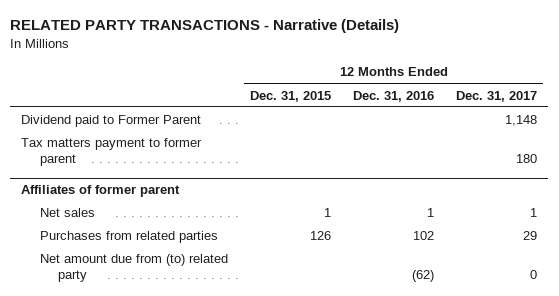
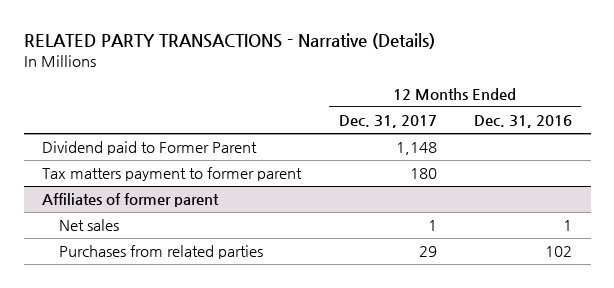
[249,90,331,102] Dec. 31, 2015 -> none
[39,253,228,283] Net amount due from (to) related party -> none

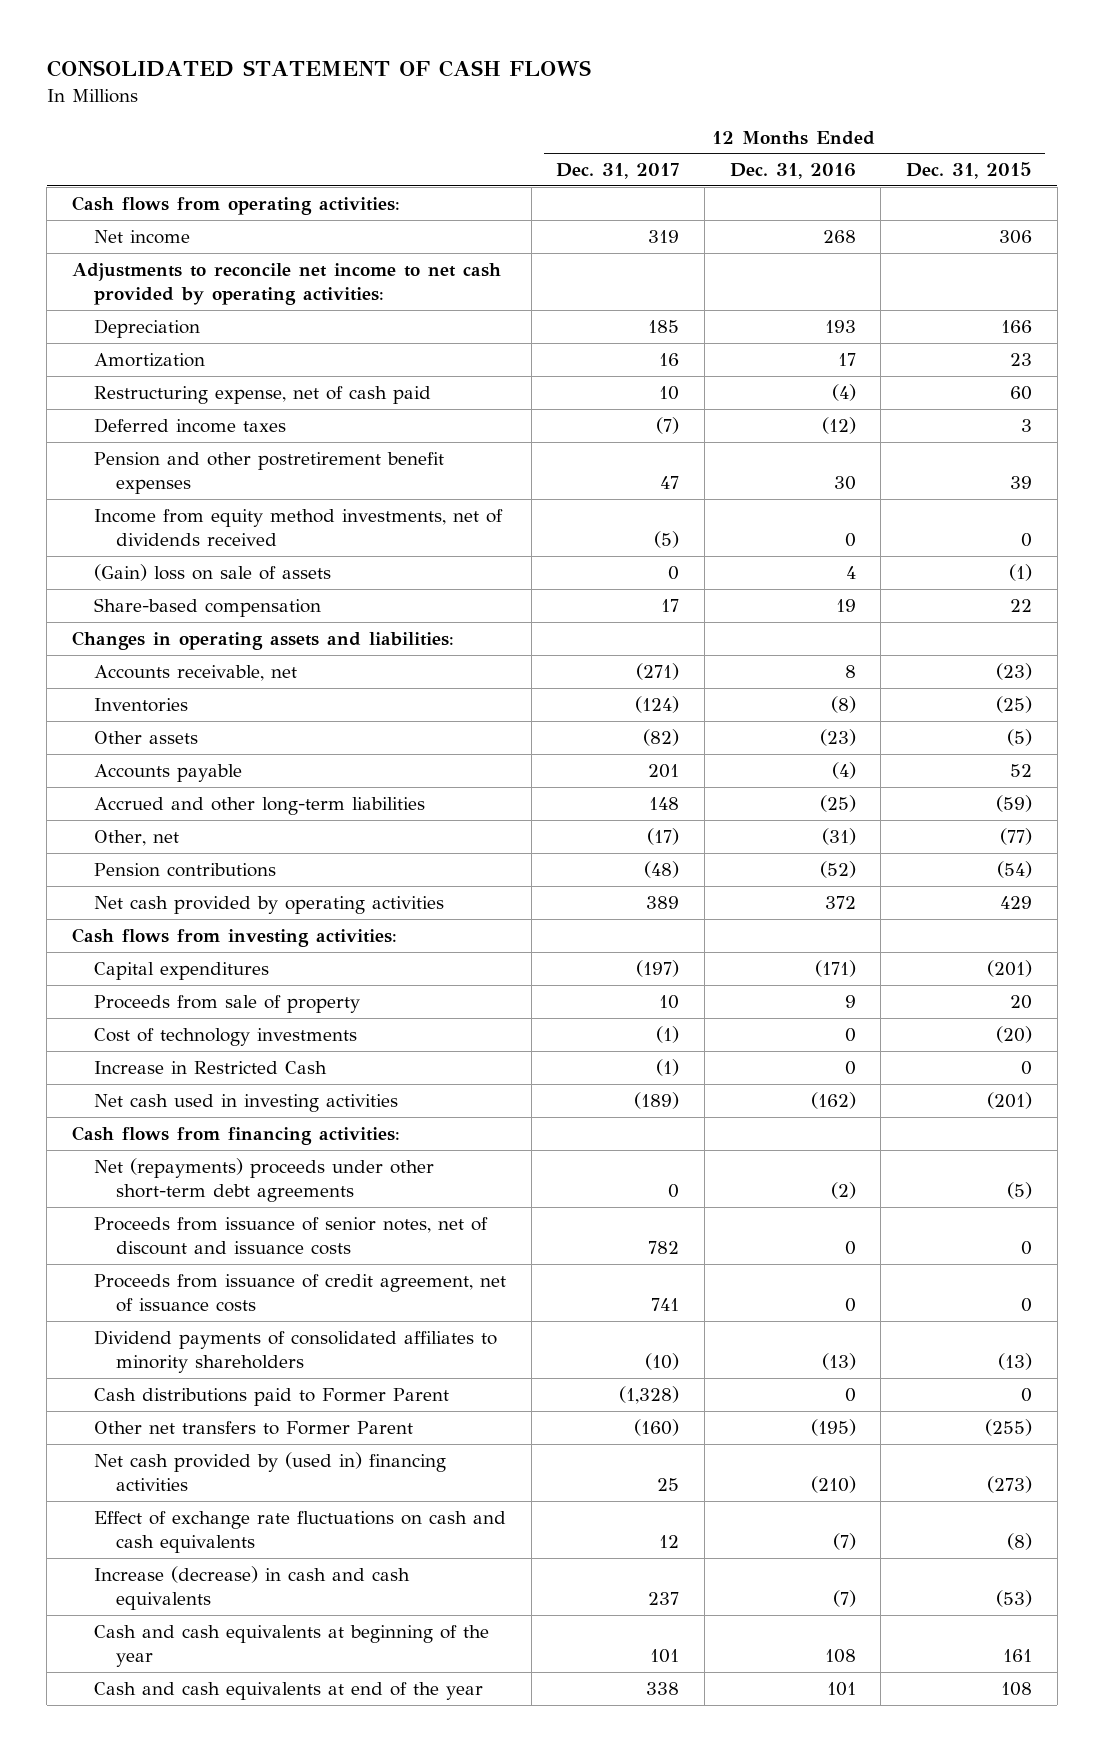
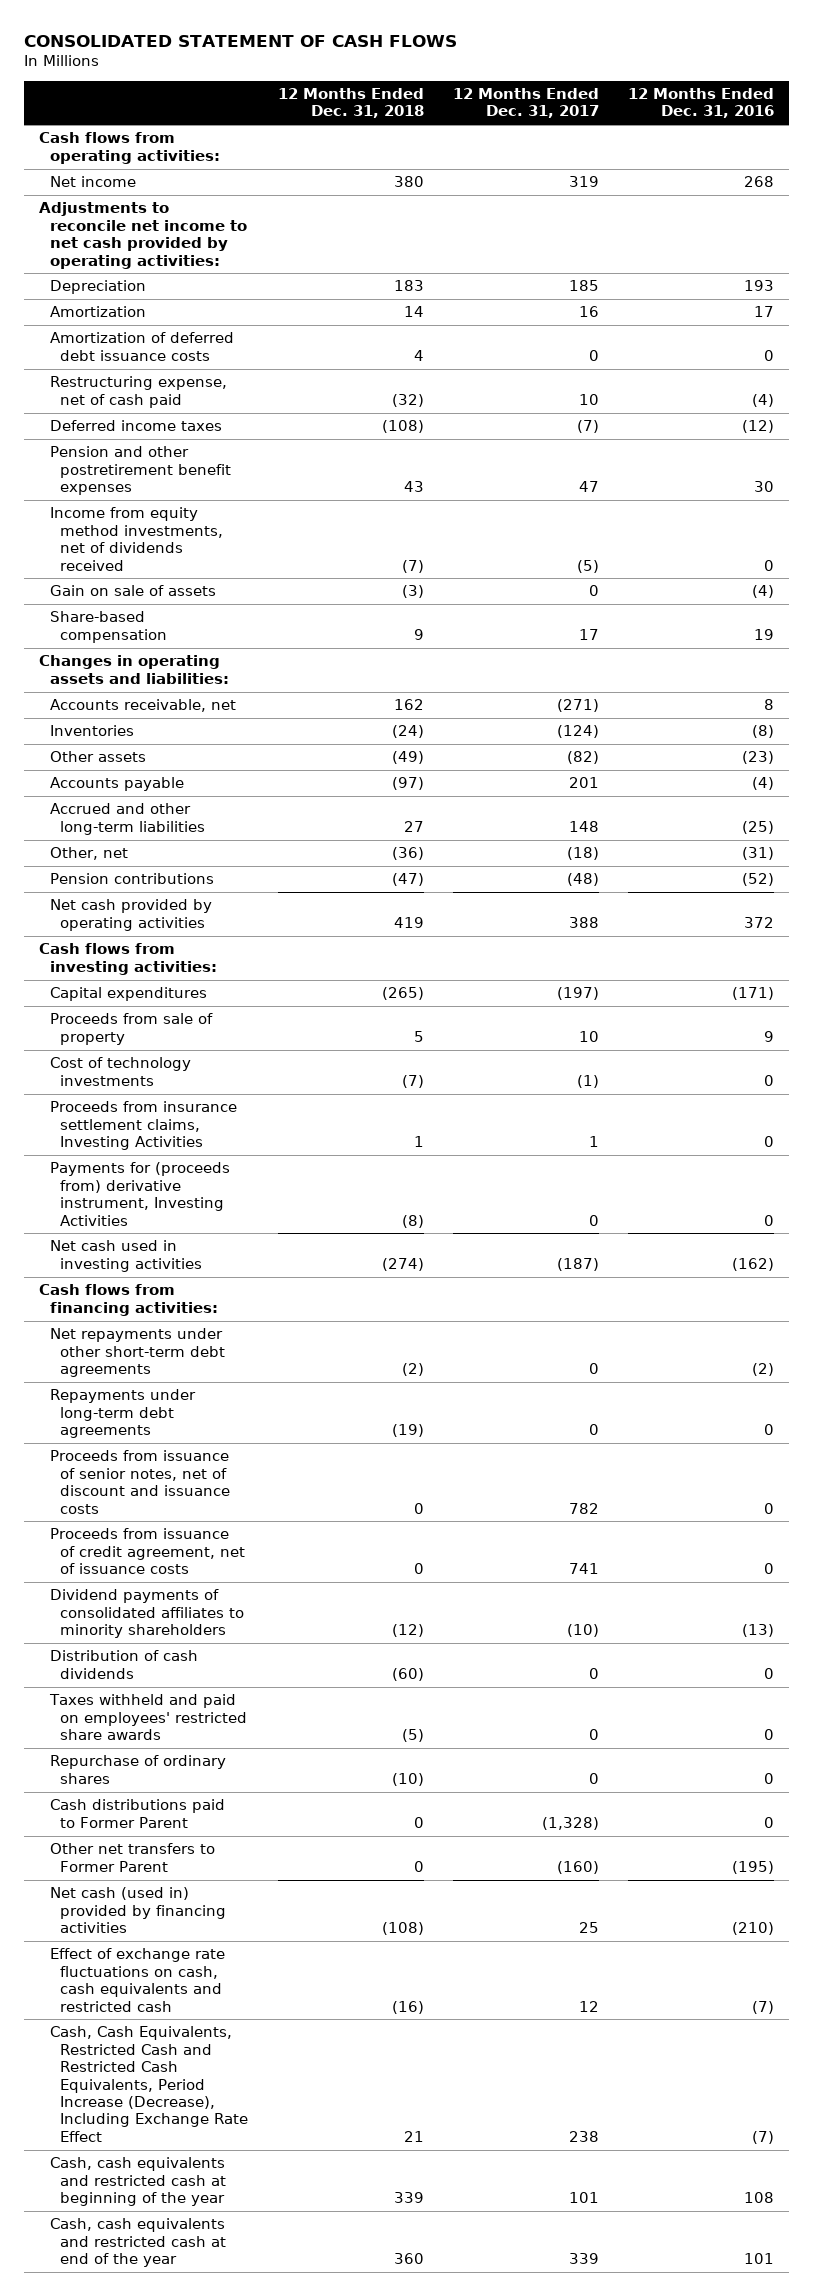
[906,162,1033,180] Dec. 31, 2015 -> none
none -> [277,87,424,119] 12 Months Ended Dec. 31, 2018
none -> [49,332,234,361] Amortization of deferred debt issuance costs
[93,563,331,581] (Gain) loss on sale of assets -> [49,585,216,597] Gain on sale of assets
[845,565,856,579] 4 -> [752,585,775,599] (4)
[647,827,680,845] (17) -> [567,847,600,861] (18)
[646,895,680,909] 389 -> [569,916,600,928] 388
[93,1060,327,1074] Increase in Restricted Cash -> none
none -> [49,1101,237,1151] Proceeds from insurance settlement claims, Investing Activities
none -> [49,1162,230,1226] Payments for (proceeds from) derivative instrument, Investing Activities
[634,1091,680,1109] (189) -> [557,1257,600,1271] (187)
[93,1157,434,1203] Net (repayments) proceeds under other short-term debt agreements -> [49,1328,226,1378] Net repayments under other short-term debt agreements
none -> [49,1389,196,1439] Repayments under long-term debt agreements
none -> [49,1650,198,1679] Distribution of cash dividends
none -> [48,1694,248,1741] Taxes withheld and paid on employees' restricted share awards
none -> [49,1755,226,1784] Repurchase of ordinary shares
[93,1565,410,1611] Increase (decrease) in cash and cash equivalents -> none
[93,1451,446,1492] Net cash provided by (used in) financing activities -> [49,1887,227,1934] Net cash (used in) provided by financing activities
[93,1510,506,1554] Effect of exchange rate fluctuations on cash and cash equivalents -> [49,1948,225,2012] Effect of exchange rate fluctuations on cash, cash equivalents and restricted cash
none -> [49,2026,249,2142] Cash, Cash Equivalents, Restricted Cash and Restricted Cash Equivalents, Period Increase (Decrease), Including Exchange Rate Effect
[93,1624,489,1668] Cash and cash equivalents at beginning of the year -> [49,2157,227,2207] Cash, cash equivalents and restricted cash at beginning of the year
[93,1681,483,1700] Cash and cash equivalents at end of the year -> [49,2218,227,2268] Cash, cash equivalents and restricted cash at end of the year
[646,1681,680,1695] 338 -> [569,2253,600,2265] 339

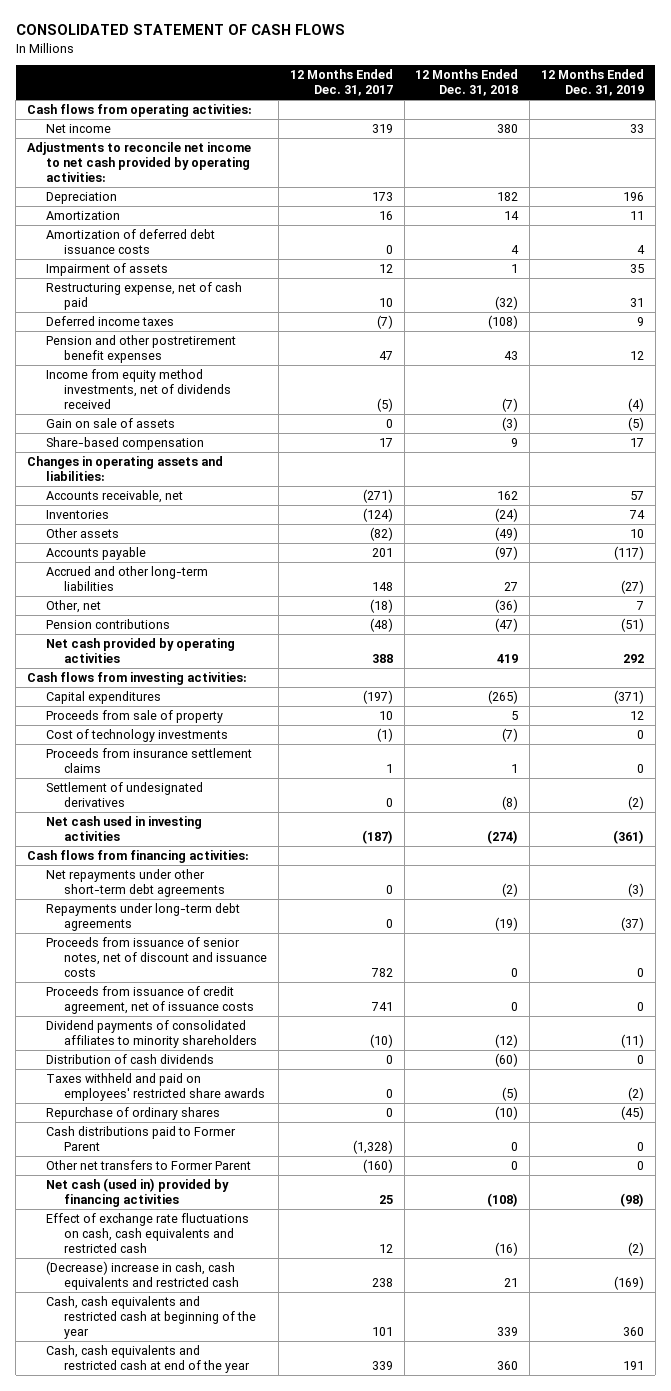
[628,87,775,119] 12 Months Ended Dec. 31, 2016 -> none
none -> [540,69,644,97] 12 Months Ended Dec. 31, 2019
[393,280,424,292] 183 -> [497,192,519,202] 182
[569,280,600,292] 185 -> [371,192,393,202] 173
none -> [45,263,168,277] Impairment of assets
[49,1101,237,1151] Proceeds from insurance settlement claims, Investing Activities -> [45,748,252,774] Proceeds from insurance settlement claims
[49,1162,230,1226] Payments for (proceeds from) derivative instrument, Investing Activities -> [45,782,203,808] Settlement of undesignated derivatives
[49,2026,249,2142] Cash, Cash Equivalents, Restricted Cash and Restricted Cash Equivalents, Period Increase (Decrease), Including Exchange Rate Effect -> [45,1261,240,1291] (Decrease) increase in cash, cash equivalents and restricted cash

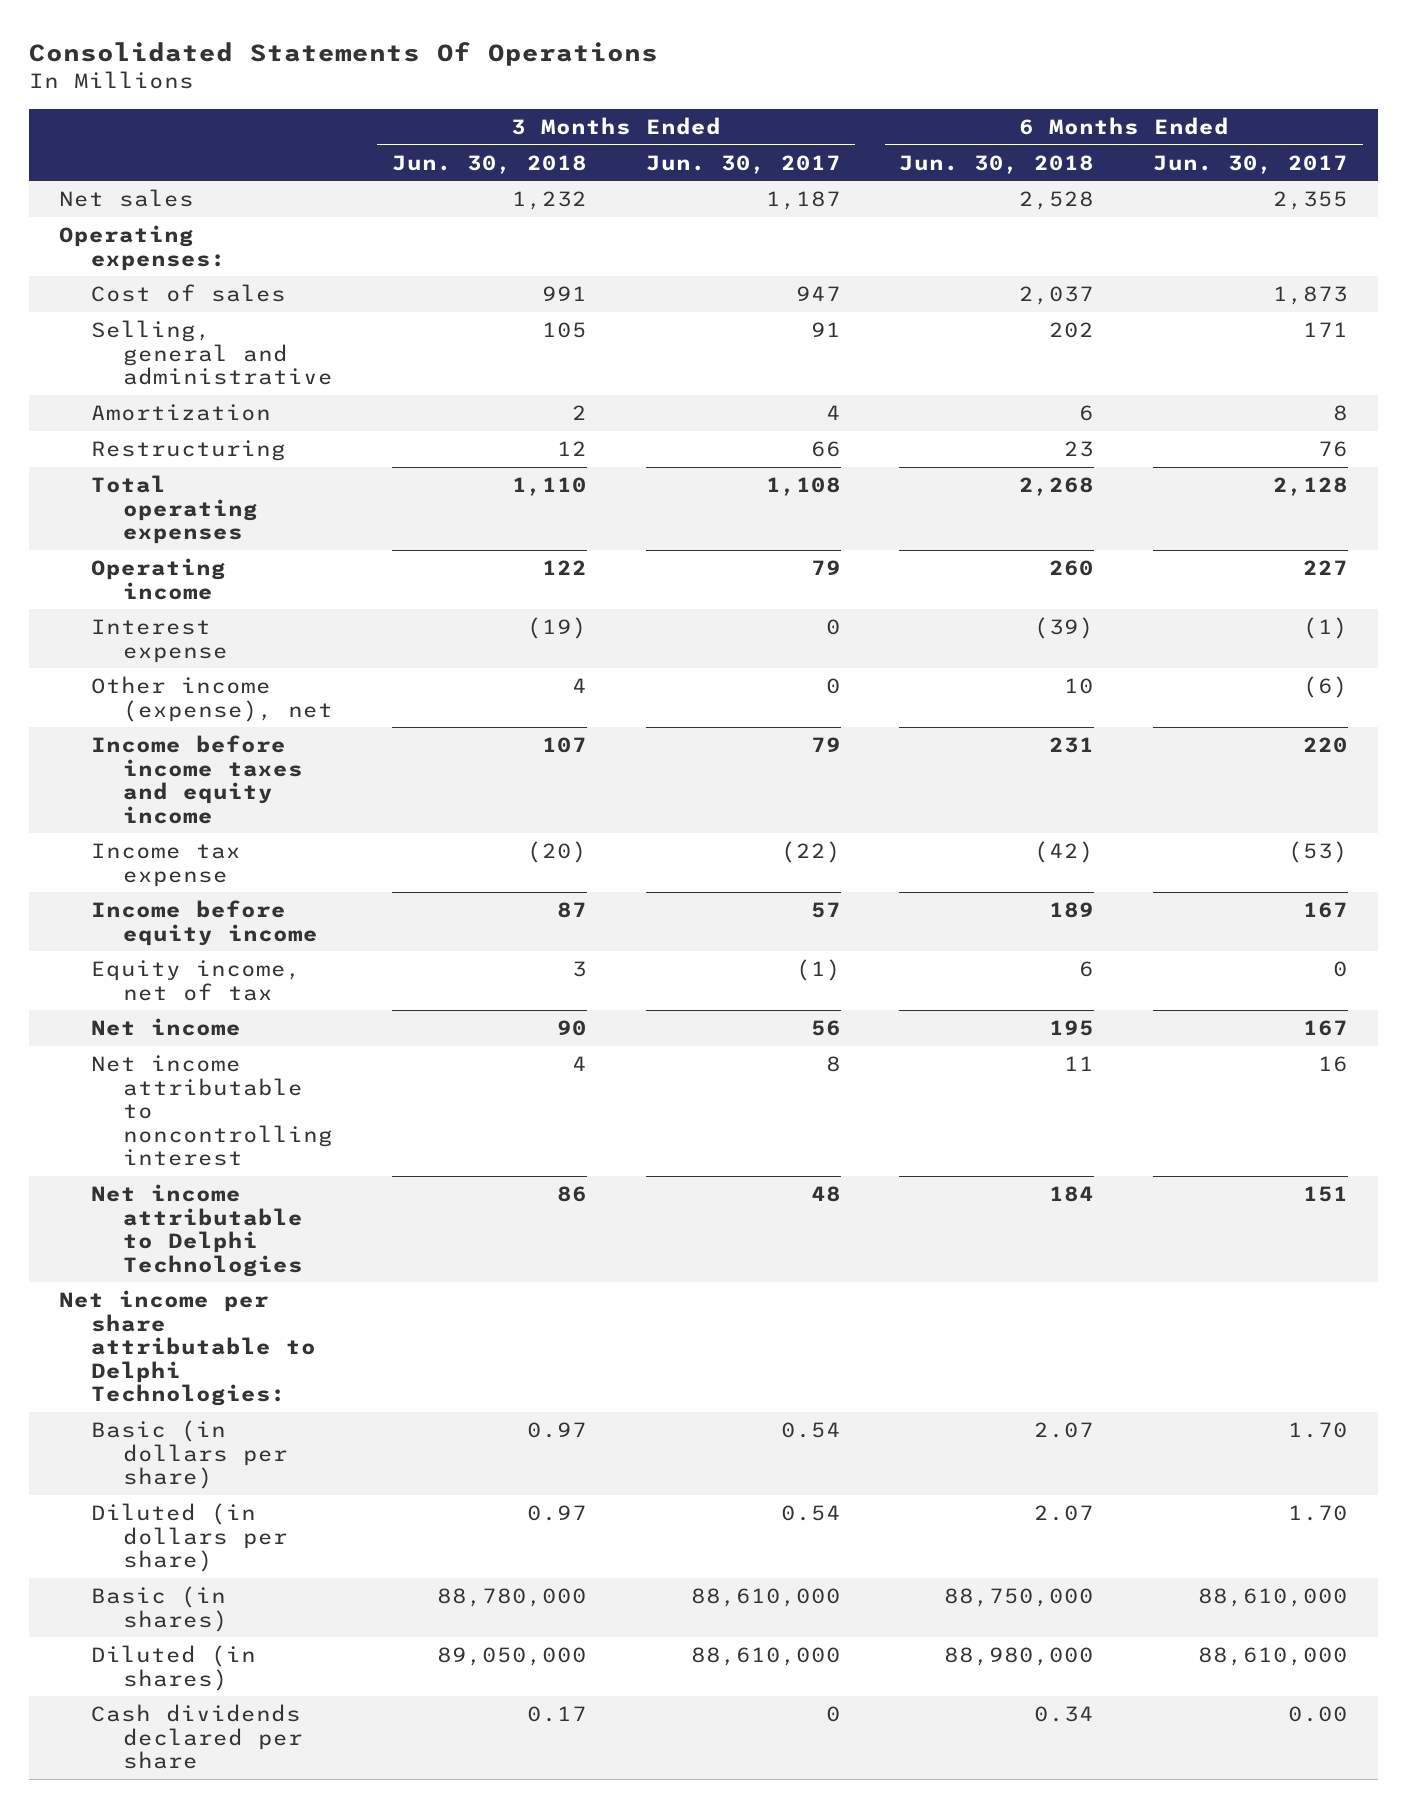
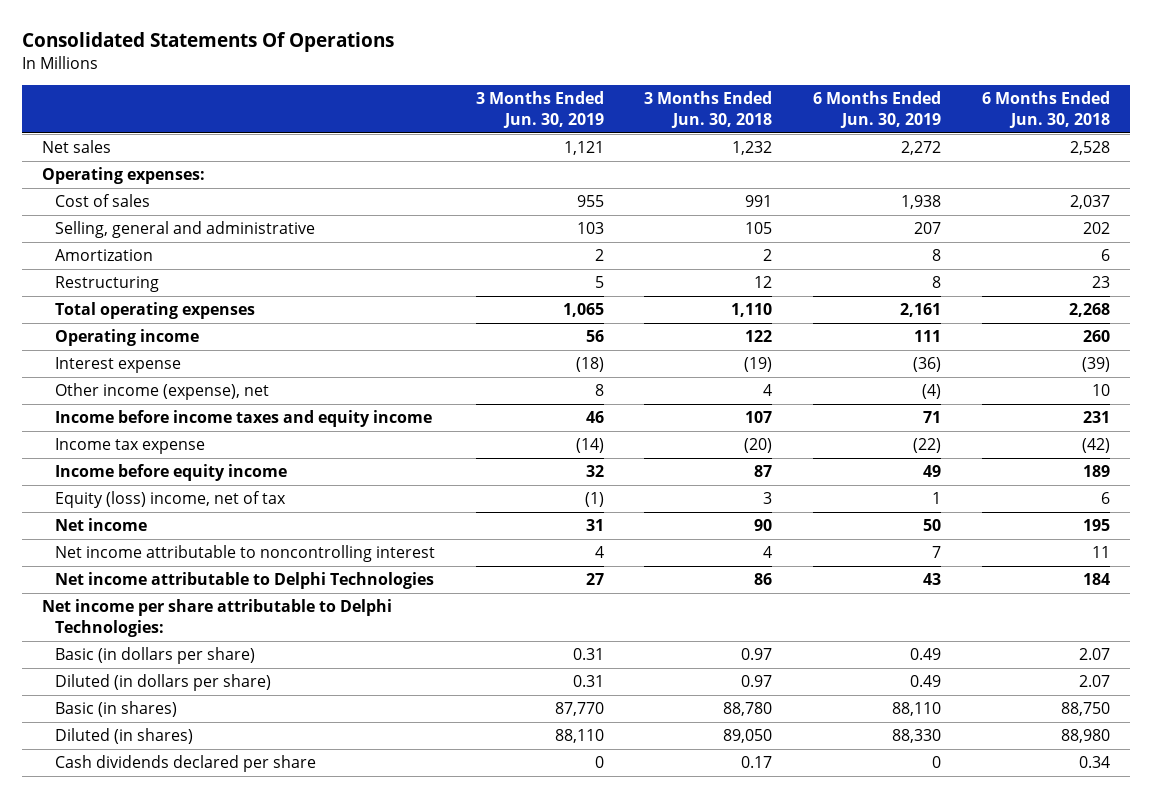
[645,154,841,174] Jun. 30, 2017 -> none
[1153,154,1349,174] Jun. 30, 2017 -> none
none -> [475,91,604,128] 3 Months Ended Jun. 30, 2019
none -> [813,91,942,128] 6 Months Ended Jun. 30, 2019
[90,959,301,1001] Equity income, net of tax -> [54,491,286,509] Equity (loss) income, net of tax
[437,1587,588,1607] 88,780,000 -> [723,702,773,717] 88,780
[944,1587,1095,1607] 88,750,000 -> [1060,702,1110,717] 88,750
[437,1646,588,1666] 89,050,000 -> [723,729,773,744] 89,050
[944,1646,1095,1666] 88,980,000 -> [1060,729,1110,744] 88,980

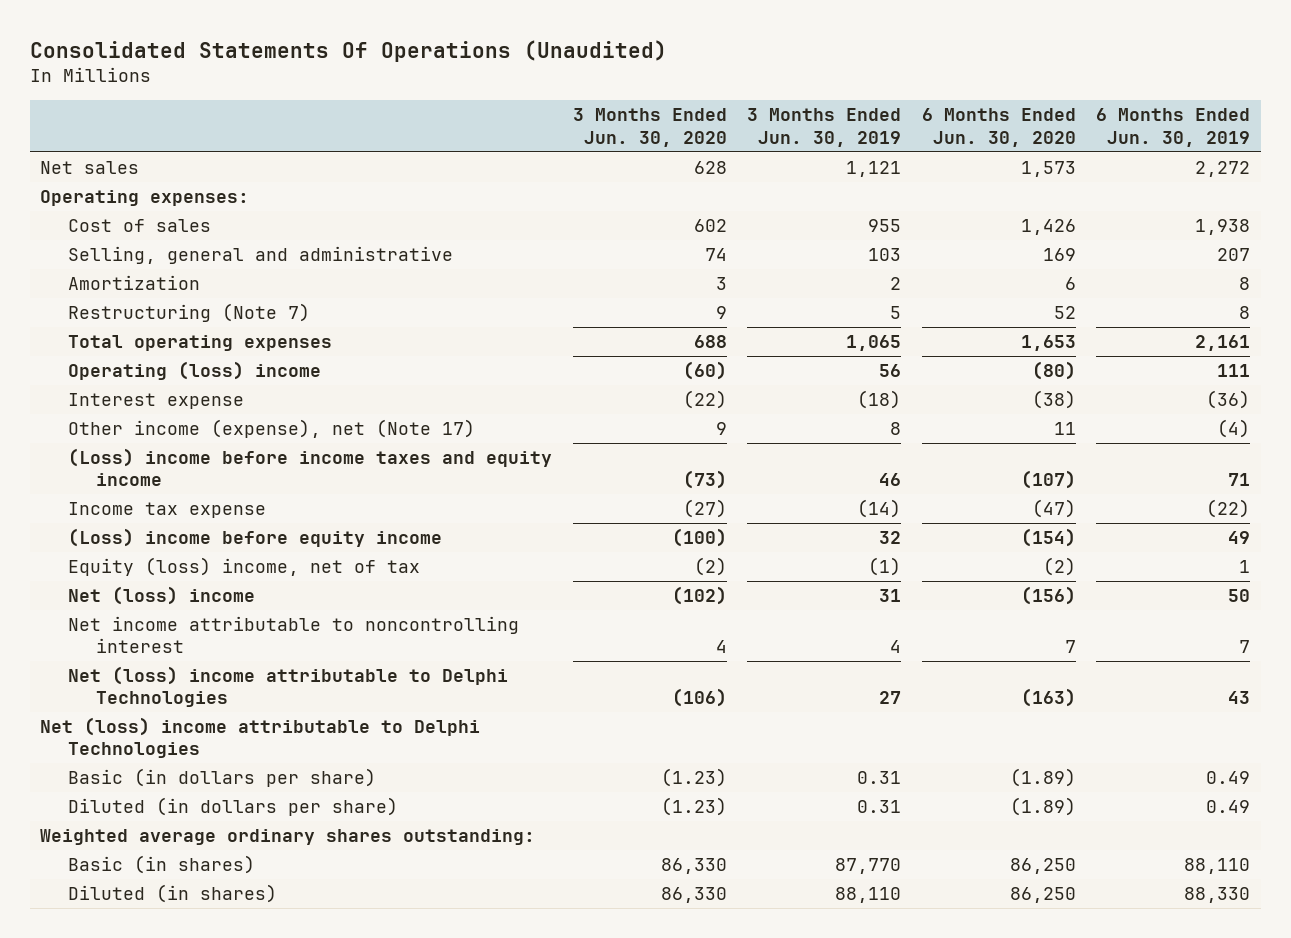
[22,32,395,53] Consolidated Statements Of Operations -> [30,40,668,63] Consolidated Statements Of Operations (Unaudited)
[644,91,773,128] 3 Months Ended Jun. 30, 2018 -> none
[981,91,1110,128] 6 Months Ended Jun. 30, 2018 -> none
none -> [572,108,727,147] 3 Months Ended Jun. 30, 2020
none -> [921,108,1076,147] 6 Months Ended Jun. 30, 2020
[54,276,159,293] Restructuring -> [68,303,311,323] Restructuring (Note 7)
[54,329,199,347] Operating income -> [68,361,322,381] Operating (loss) income
[54,383,269,401] Other income (expense), net -> [68,419,476,439] Other income (expense), net (Note 17)
[54,410,432,428] Income before income taxes and equity income -> [68,448,553,487] (Loss) income before income taxes and equity income
[54,464,287,482] Income before equity income -> [68,528,443,548] (Loss) income before equity income
[54,518,147,532] Net income -> [68,586,256,606] Net (loss) income
[54,572,434,590] Net income attributable to Delphi Technologies -> [68,666,509,708] Net (loss) income attributable to Delphi Technologies
[42,599,393,637] Net income per share attributable to Delphi Technologies: -> [40,717,481,759] Net (loss) income attributable to Delphi Technologies
none -> [40,829,536,846] Weighted average ordinary shares outstanding:
[54,755,316,773] Cash dividends declared per share -> none

